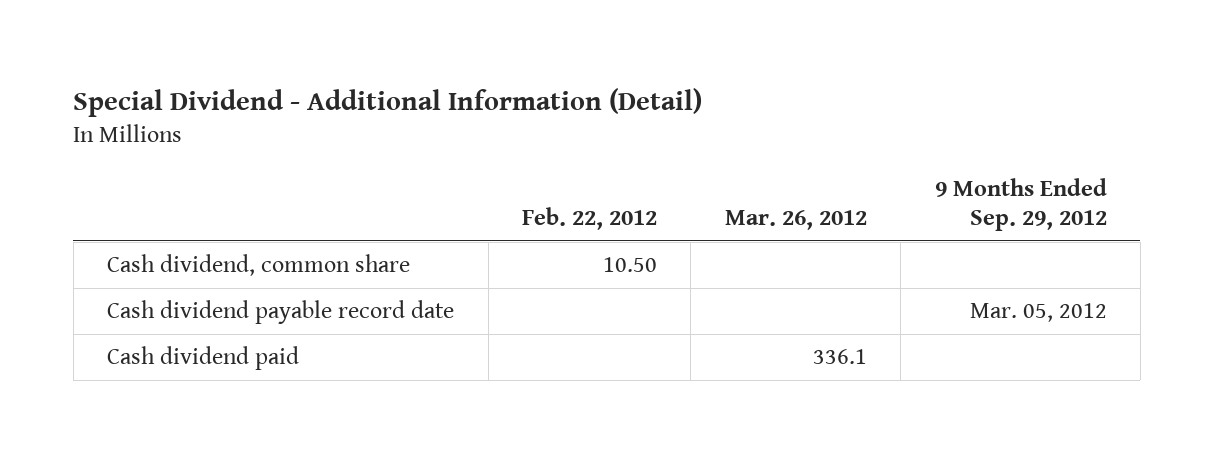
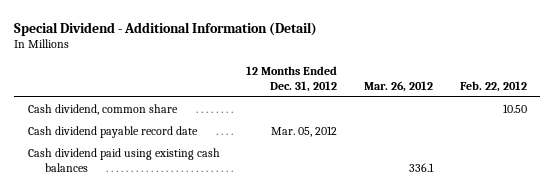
[934,178,1107,232] 9 Months Ended Sep. 29, 2012 -> none
none -> [246,66,338,92] 12 Months Ended Dec. 31, 2012
[107,346,300,371] Cash dividend paid -> [27,148,220,172] Cash dividend paid using existing cash balances

